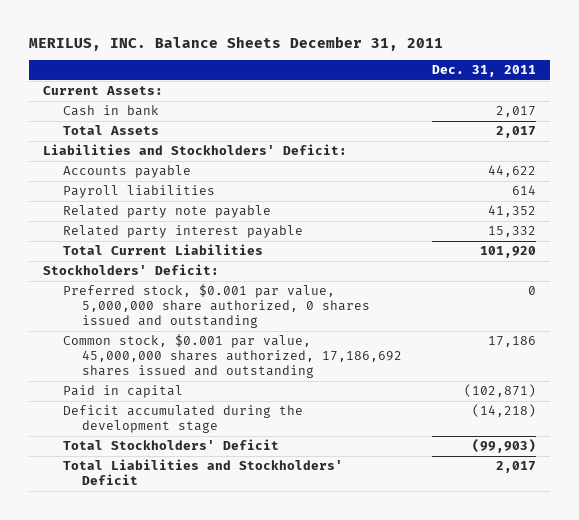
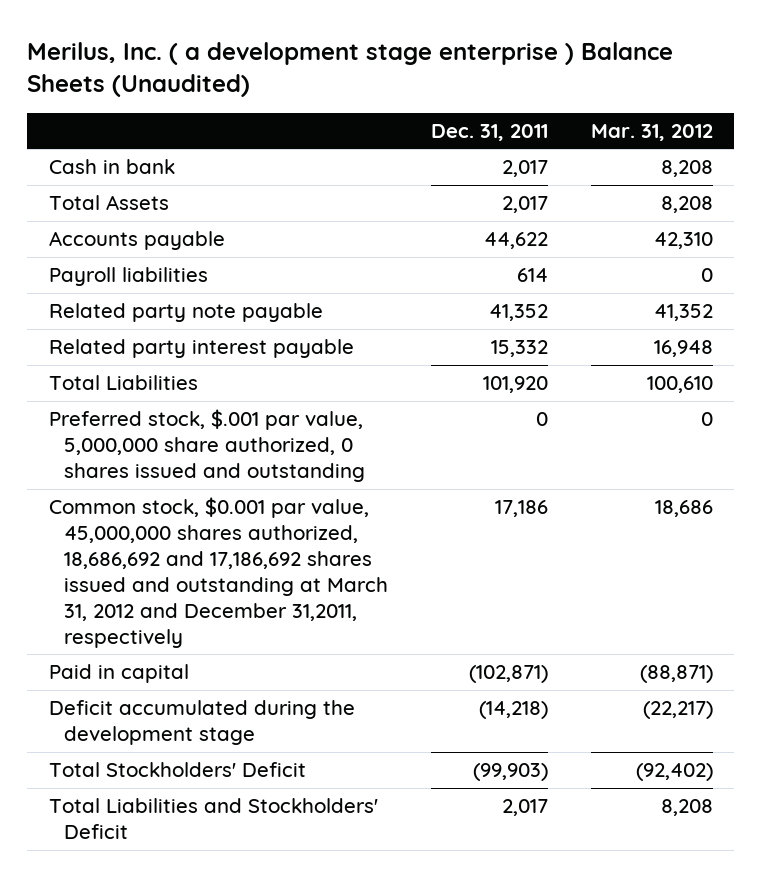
[28,35,443,51] MERILUS, INC. Balance Sheets December 31, 2011 -> [27,41,674,97] Merilus, Inc. ( a development stage enterprise ) Balance Sheets (Unaudited)
none -> [590,123,713,141] Mar. 31, 2012
[43,86,164,96] Current Assets: -> none
[43,144,348,156] Liabilities and Stockholders' Deficit: -> none
[43,264,220,276] Stockholders' Deficit: -> none
[62,244,263,256] Total Current Liabilities -> [48,375,198,391] Total Liabilities
[62,284,371,329] Preferred stock, $0.001 par value, 5,000,000 share authorized, 0 shares issued and outstanding -> [48,409,366,483] Preferred stock, $.001 par value, 5,000,000 share authorized, 0 shares issued and outstanding
[62,334,403,379] Common stock, $0.001 par value, 45,000,000 shares authorized, 17,186,692 shares issued and outstanding -> [48,497,389,648] Common stock, $0.001 par value, 45,000,000 shares authorized, 18,686,692 and 17,186,692 shares issued and outstanding at March 31, 2012 and December 31,2011, respectively

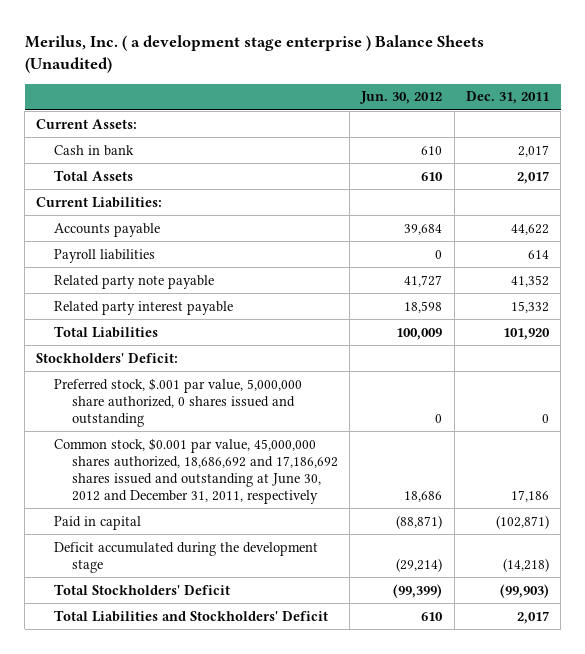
[590,123,713,141] Mar. 31, 2012 -> none
none -> [359,91,443,105] Jun. 30, 2012
none -> [36,118,138,129] Current Assets:
none -> [36,196,163,208] Current Liabilities:
none -> [36,352,179,363] Stockholders' Deficit:
[48,497,389,648] Common stock, $0.001 par value, 45,000,000 shares authorized, 18,686,692 and 17,186,692 shares issued and outstanding at March 31, 2012 and December 31,2011, respectively -> [54,437,338,504] Common stock, $0.001 par value, 45,000,000 shares authorized, 18,686,692 and 17,186,692 shares issued and outstanding at June 30, 2012 and December 31, 2011, respectively

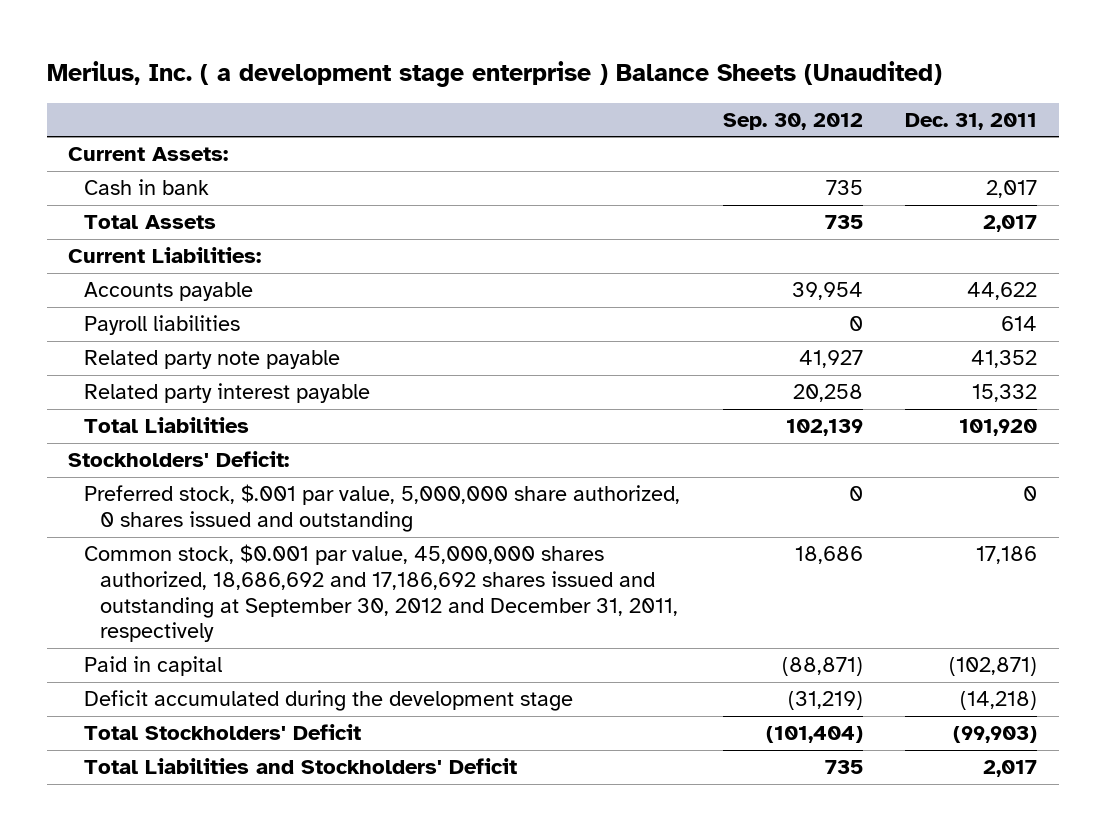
[359,91,443,105] Jun. 30, 2012 -> none
none -> [722,112,863,130] Sep. 30, 2012
[54,437,338,504] Common stock, $0.001 par value, 45,000,000 shares authorized, 18,686,692 and 17,186,692 shares issued and outstanding at June 30, 2012 and December 31, 2011, respectively -> [83,544,678,643] Common stock, $0.001 par value, 45,000,000 shares authorized, 18,686,692 and 17,186,692 shares issued and outstanding at September 30, 2012 and December 31, 2011, respectively

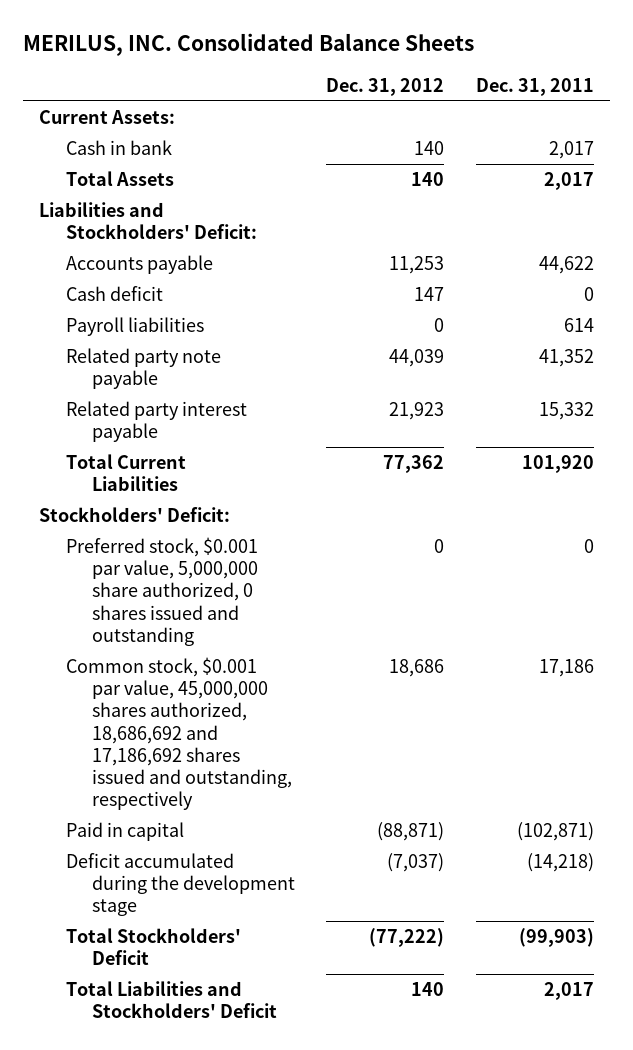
[46,60,942,87] Merilus, Inc. ( a development stage enterprise ) Balance Sheets (Unaudited) -> [23,33,475,57] MERILUS, INC. Consolidated Balance Sheets
[722,112,863,130] Sep. 30, 2012 -> none
none -> [326,77,445,96] Dec. 31, 2012
[67,247,261,264] Current Liabilities: -> none
none -> [39,202,257,240] Liabilities and Stockholders' Deficit:
none -> [65,286,163,302] Cash deficit
[83,417,249,434] Total Liabilities -> [65,454,186,492] Total Current Liabilities
[83,484,680,533] Preferred stock, $.001 par value, 5,000,000 share authorized, 0 shares issued and outstanding -> [65,537,258,646] Preferred stock, $0.001 par value, 5,000,000 share authorized, 0 shares issued and outstanding
[83,544,678,643] Common stock, $0.001 par value, 45,000,000 shares authorized, 18,686,692 and 17,186,692 shares issued and outstanding at September 30, 2012 and December 31, 2011, respectively -> [65,657,292,810] Common stock, $0.001 par value, 45,000,000 shares authorized, 18,686,692 and 17,186,692 shares issued and outstanding, respectively

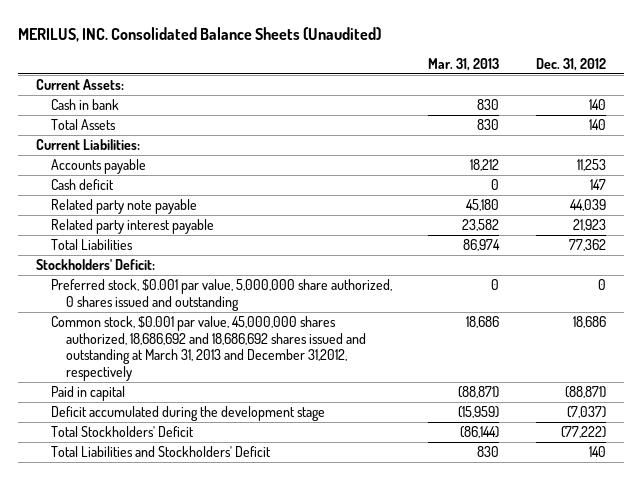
[23,33,475,57] MERILUS, INC. Consolidated Balance Sheets -> [18,26,382,42] MERILUS, INC. Consolidated Balance Sheets (Unaudited)
[476,77,595,96] Dec. 31, 2011 -> none
none -> [428,57,500,71] Mar. 31, 2013
[39,202,257,240] Liabilities and Stockholders' Deficit: -> none
none -> [36,139,141,151] Current Liabilities:
[65,317,204,337] Payroll liabilities -> none
[65,454,186,492] Total Current Liabilities -> [51,239,134,251] Total Liabilities
[65,657,292,810] Common stock, $0.001 par value, 45,000,000 shares authorized, 18,686,692 and 17,186,692 shares issued and outstanding, respectively -> [51,316,366,381] Common stock, $0.001 par value, 45,000,000 shares authorized, 18,686,692 and 18,686,692 shares issued and outstanding at March 31, 2013 and December 31,2012, respectively

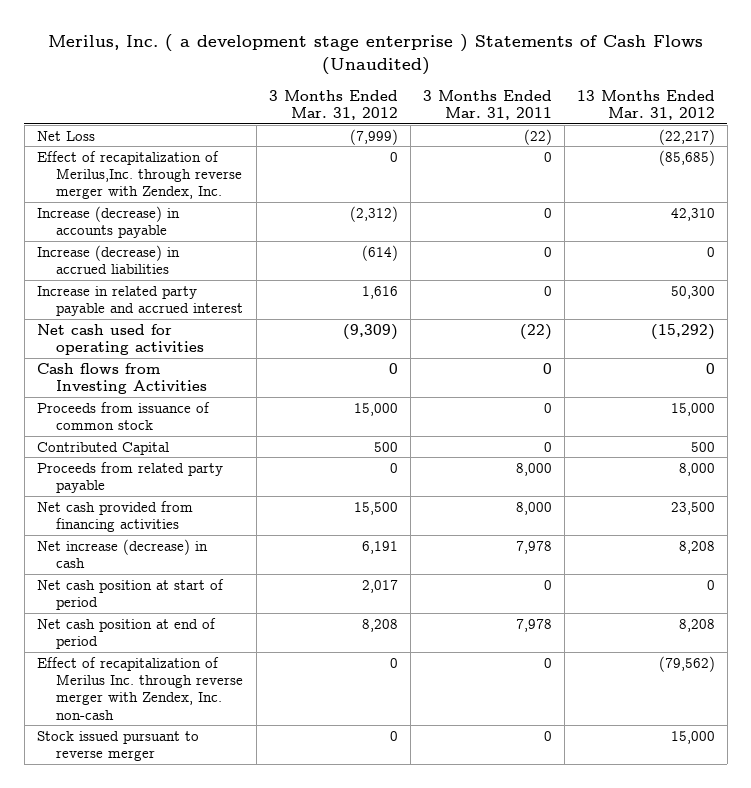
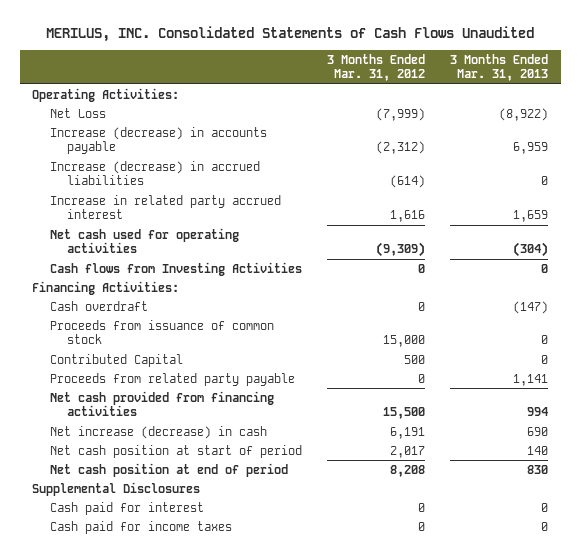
[47,34,703,76] Merilus, Inc. ( a development stage enterprise ) Statements of Cash Flows (Unaudited) -> [46,26,535,43] MERILUS, INC. Consolidated Statements of Cash Flows Unaudited
[422,89,552,121] 3 Months Ended Mar. 31, 2011 -> none
[576,89,715,121] 13 Months Ended Mar. 31, 2012 -> none
none -> [450,53,549,82] 3 Months Ended Mar. 31, 2013
none -> [32,87,180,102] Operating Activities:
[36,150,243,200] Effect of recapitalization of Merilus,Inc. through reverse merger with Zendex, Inc. -> none
[36,285,244,317] Increase in related party payable and accrued interest -> [49,194,281,220] Increase in related party accrued interest
none -> [32,280,180,295] Financing Activities:
none -> [49,300,148,311] Cash overdraft
[36,656,244,720] Effect of recapitalization of Merilus Inc. through reverse merger with Zendex, Inc. non-cash -> none
[36,730,199,762] Stock issued pursuant to reverse merger -> none
none -> [32,481,201,496] Supplemental Disclosures
none -> [49,501,204,515] Cash paid for interest
none -> [49,520,232,534] Cash paid for income taxes

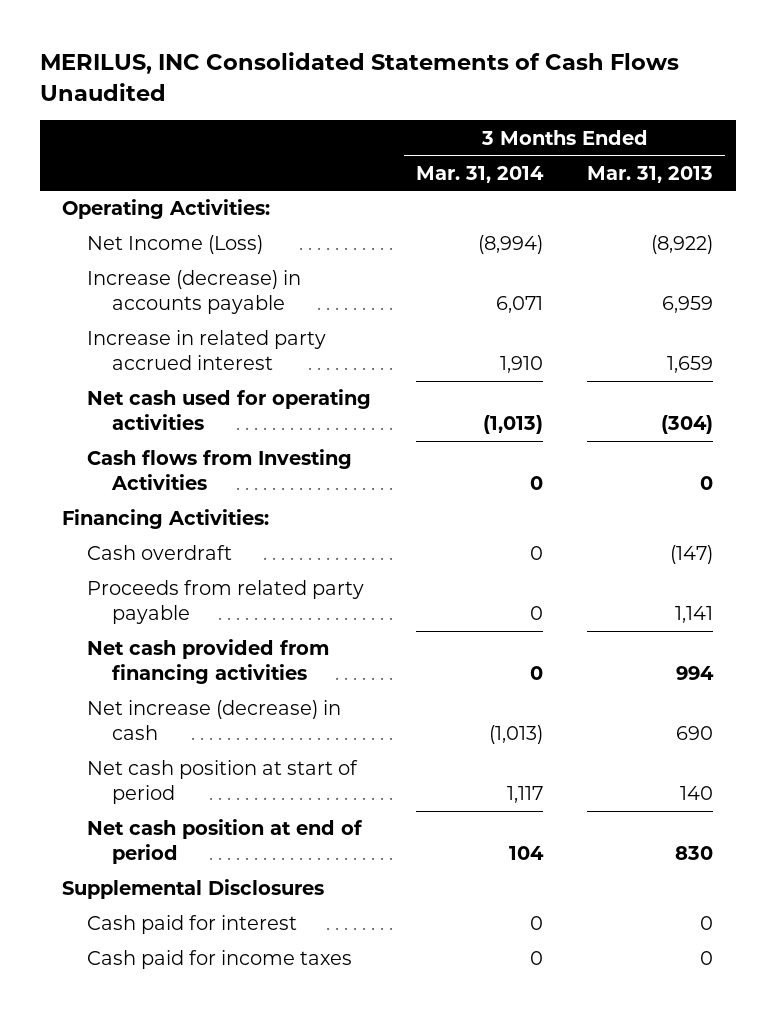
[46,26,535,43] MERILUS, INC. Consolidated Statements of Cash Flows Unaudited -> [39,52,679,101] MERILUS, INC Consolidated Statements of Cash Flows Unaudited
[327,53,426,82] 3 Months Ended Mar. 31, 2012 -> none
none -> [415,165,544,183] Mar. 31, 2014
[49,107,106,118] Net Loss -> [86,235,263,255] Net Income (Loss)
[49,160,260,186] Increase (decrease) in accrued liabilities -> none
[49,319,274,345] Proceeds from issuance of common stock -> none
[49,353,183,367] Contributed Capital -> none

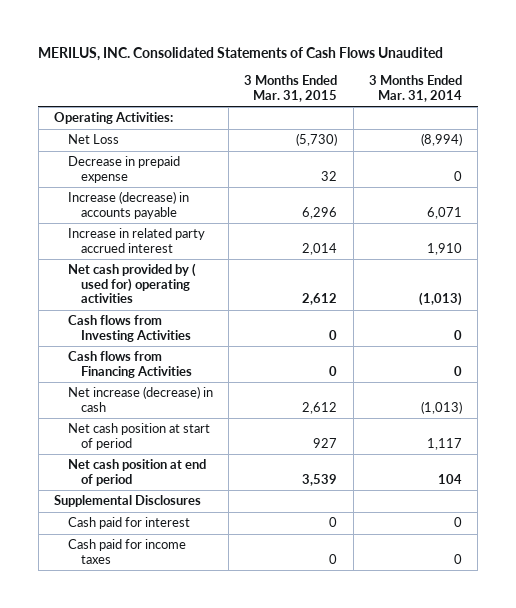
[39,52,679,101] MERILUS, INC Consolidated Statements of Cash Flows Unaudited -> [38,46,444,61] MERILUS, INC. Consolidated Statements of Cash Flows Unaudited
[587,165,714,183] Mar. 31, 2013 -> none
none -> [244,75,338,102] 3 Months Ended Mar. 31, 2015
[86,235,263,255] Net Income (Loss) -> [67,134,119,145] Net Loss
none -> [67,156,180,183] Decrease in prepaid expense
[86,389,371,431] Net cash used for operating activities -> [67,263,196,304] Net cash provided by ( used for) operating activities
[62,509,270,530] Financing Activities: -> none
[86,545,232,561] Cash overdraft -> none
[86,580,364,625] Proceeds from related party payable -> none
[86,639,329,685] Net cash provided from financing activities -> [67,351,192,378] Cash flows from Financing Activities

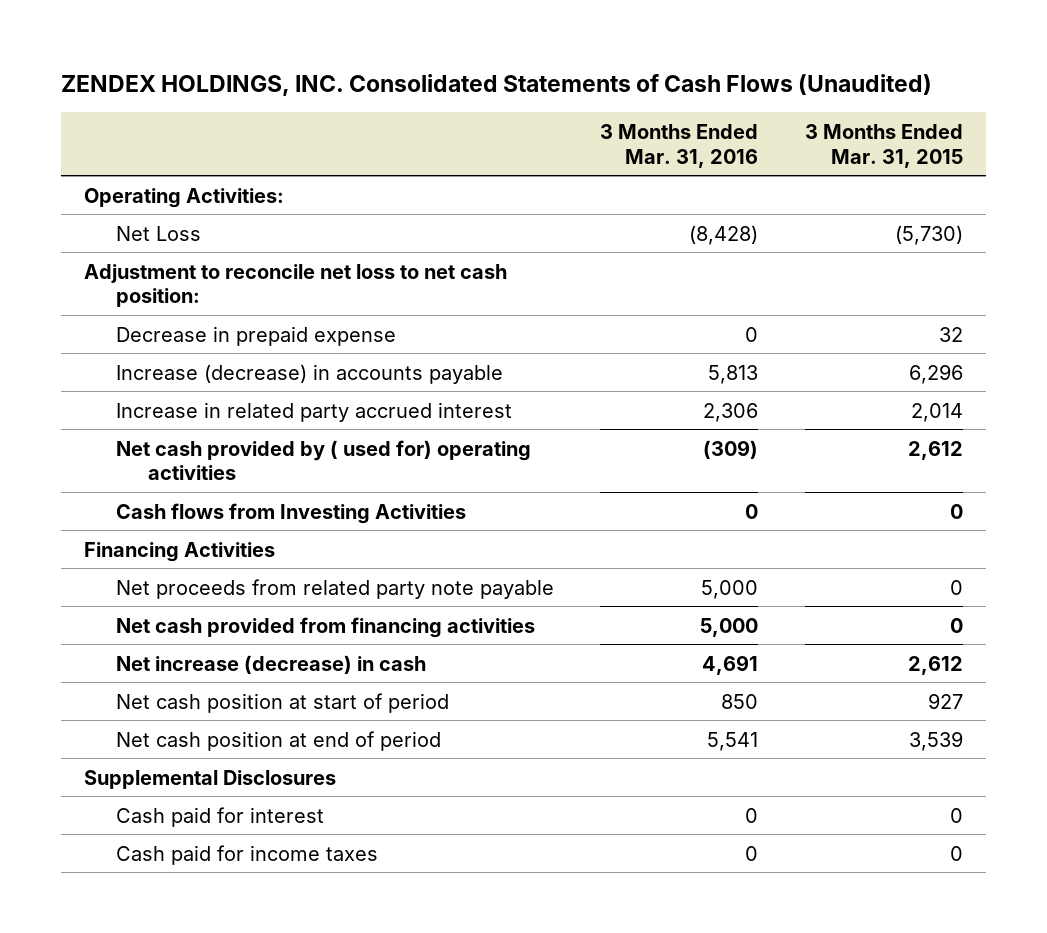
[38,46,444,61] MERILUS, INC. Consolidated Statements of Cash Flows Unaudited -> [61,74,933,97] ZENDEX HOLDINGS, INC. Consolidated Statements of Cash Flows (Unaudited)
[368,75,462,102] 3 Months Ended Mar. 31, 2014 -> none
none -> [600,123,759,168] 3 Months Ended Mar. 31, 2016
none -> [84,263,508,308] Adjustment to reconcile net loss to net cash position:
none -> [84,541,276,562] Financing Activities
none -> [116,578,555,599] Net proceeds from related party note payable
[67,351,192,378] Cash flows from Financing Activities -> [116,616,536,638] Net cash provided from financing activities

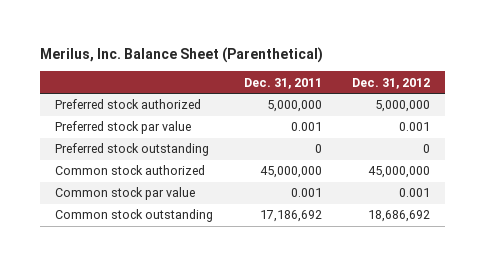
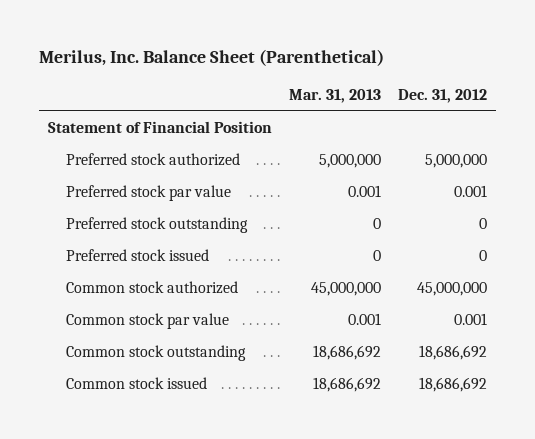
[243,77,322,89] Dec. 31, 2011 -> none
none -> [288,89,381,104] Mar. 31, 2013
none -> [47,121,272,134] Statement of Financial Position
none -> [65,249,209,262] Preferred stock issued
none -> [65,377,207,390] Common stock issued

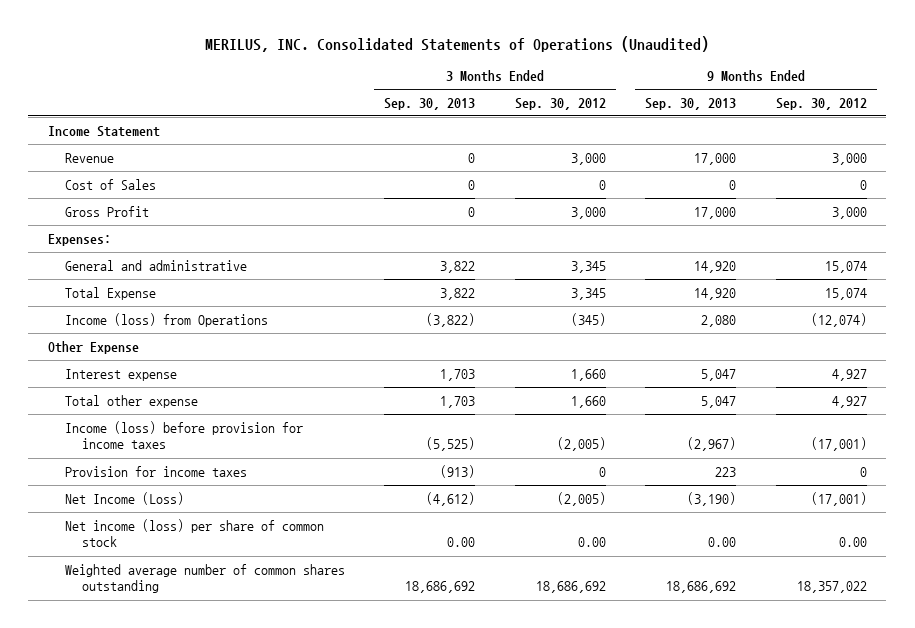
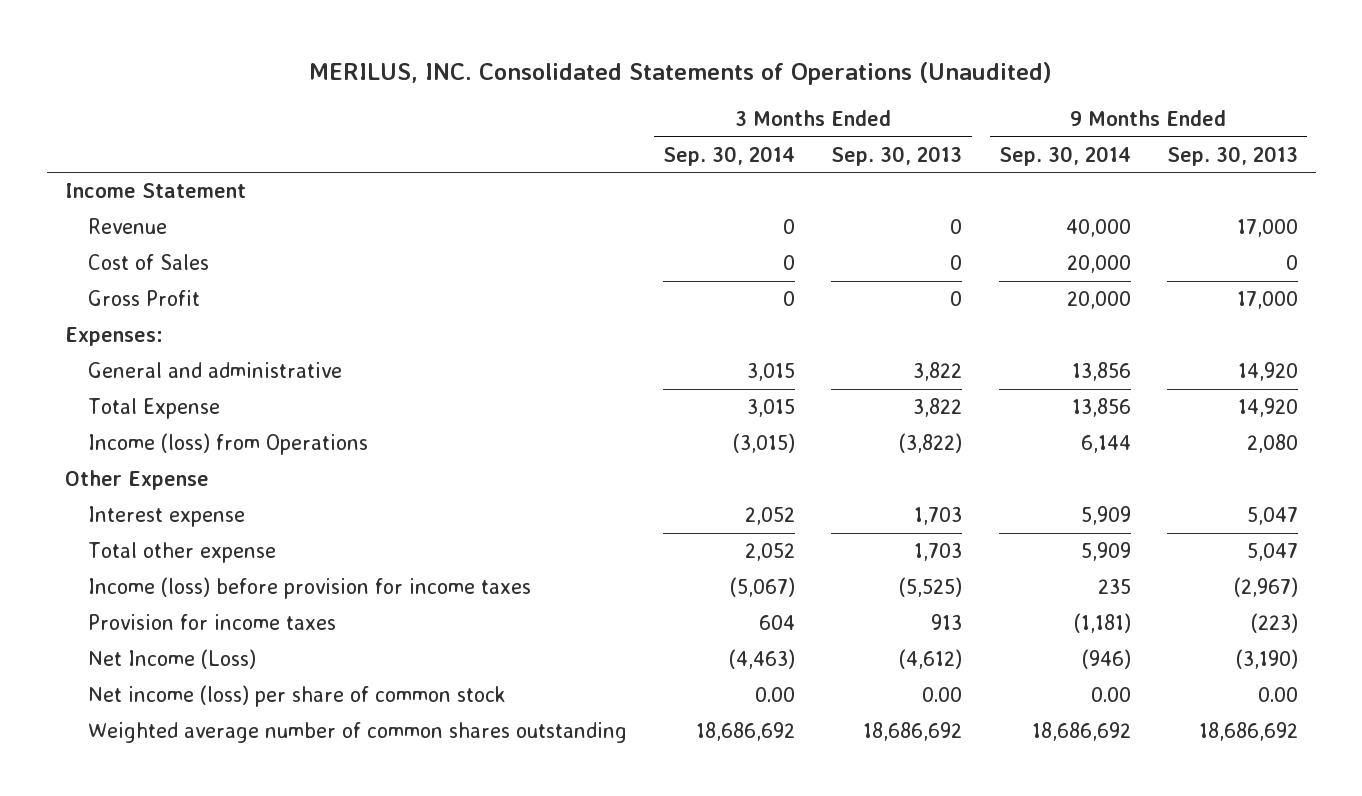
[514,97,606,110] Sep. 30, 2012 -> none
[775,97,867,110] Sep. 30, 2012 -> none
none -> [663,145,796,166] Sep. 30, 2014
none -> [998,145,1131,166] Sep. 30, 2014
[440,464,476,478] (913) -> [931,614,963,631] 913
[715,466,737,477] 223 -> [1250,613,1298,634] (223)

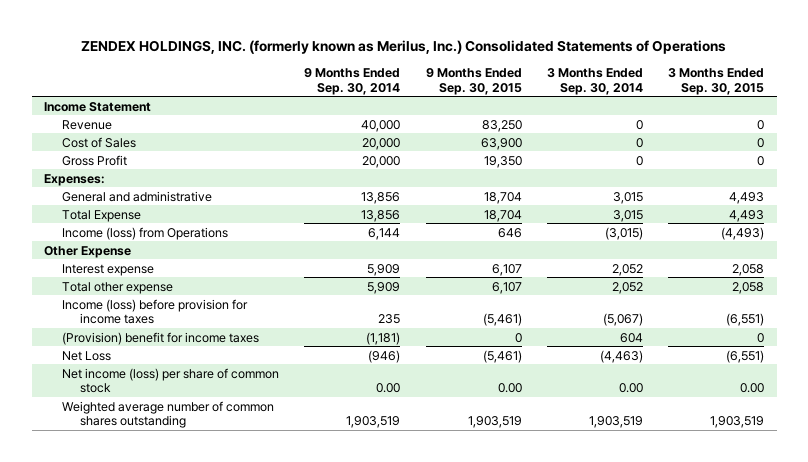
[309,61,1053,85] MERILUS, INC. Consolidated Statements of Operations (Unaudited) -> [81,39,727,54] ZENDEX HOLDINGS, INC. (formerly known as Merilus, Inc.) Consolidated Statements of Operations
[831,145,963,166] Sep. 30, 2013 -> none
[1166,145,1298,166] Sep. 30, 2013 -> none
none -> [425,67,522,95] 9 Months Ended Sep. 30, 2015
none -> [668,67,765,95] 3 Months Ended Sep. 30, 2015
[88,614,337,631] Provision for income taxes -> [62,331,260,345] (Provision) benefit for income taxes
[88,649,257,670] Net Income (Loss) -> [62,350,112,361] Net Loss
[696,722,796,742] 18,686,692 -> [588,416,643,429] 1,903,519
[1031,722,1131,742] 18,686,692 -> [346,416,401,429] 1,903,519

